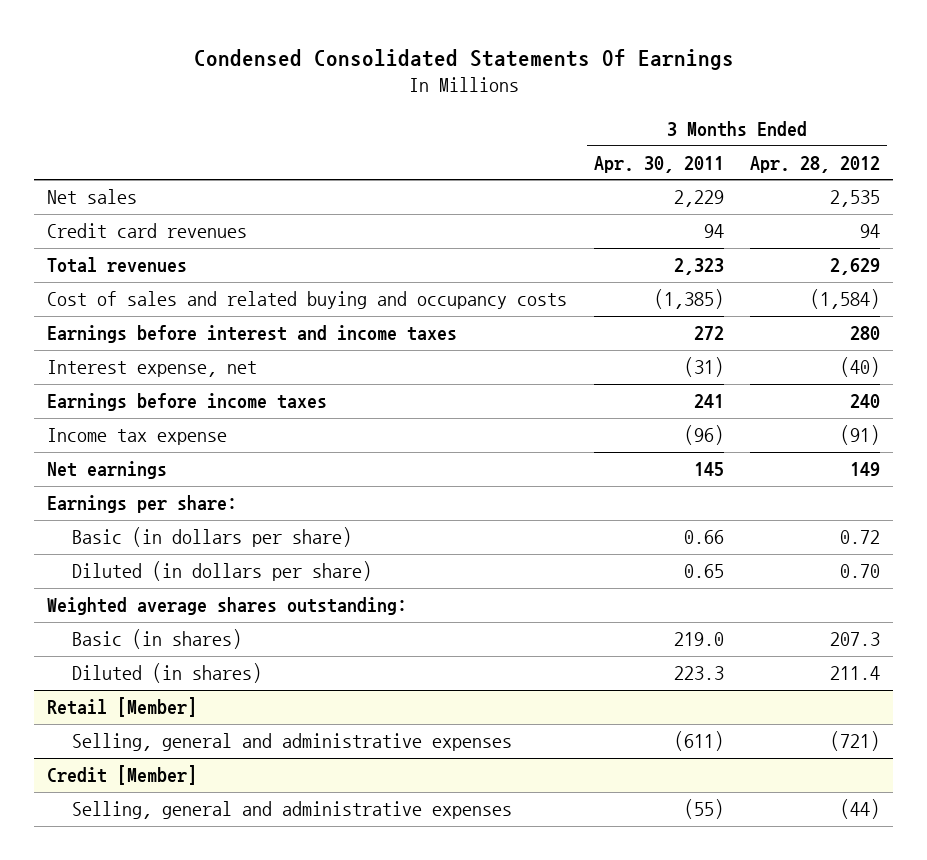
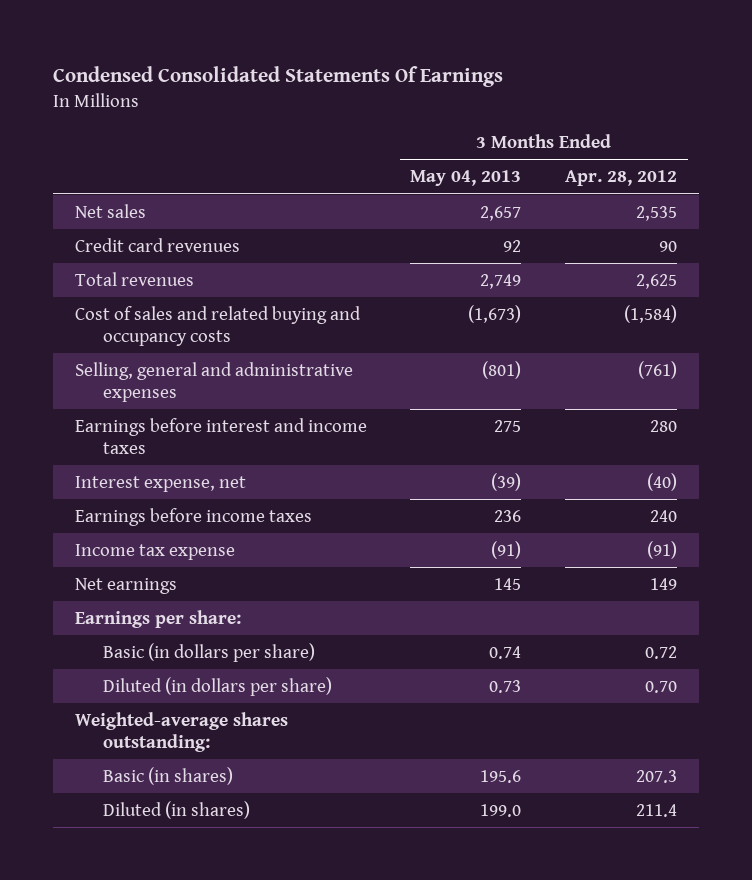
[593,155,724,173] Apr. 30, 2011 -> none
none -> [410,170,522,187] May 04, 2013
[860,224,881,239] 94 -> [658,240,677,252] 90
[830,258,881,276] 2,629 -> [635,273,677,289] 2,625
none -> [74,361,353,402] Selling, general and administrative expenses
[47,597,408,616] Weighted average shares outstanding: -> [74,711,288,752] Weighted-average shares outstanding:
[47,697,198,718] Retail [Member] -> none
[72,733,513,752] Selling, general and administrative expenses -> none
[47,765,198,786] Credit [Member] -> none
[72,801,513,820] Selling, general and administrative expenses -> none

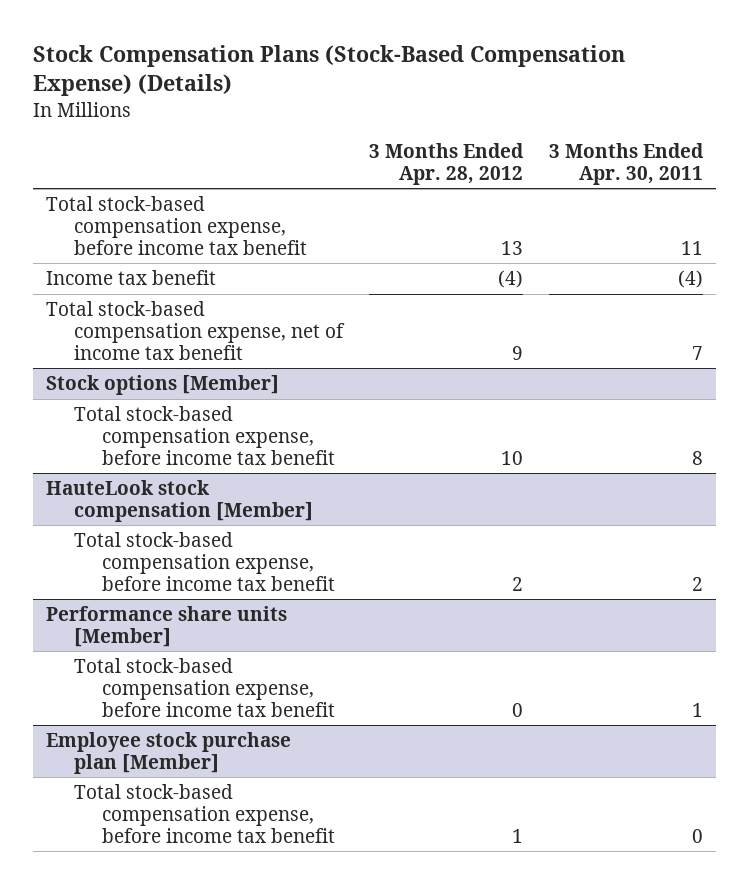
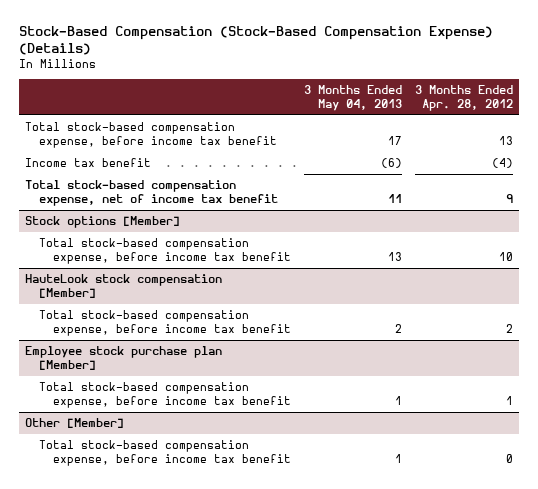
[32,45,625,97] Stock Compensation Plans (Stock-Based Compensation Expense) (Details) -> [18,25,493,55] Stock-Based Compensation (Stock-Based Compensation Expense) (Details)
[549,142,705,185] 3 Months Ended Apr. 30, 2011 -> none
none -> [304,84,403,111] 3 Months Ended May 04, 2013
[46,606,288,647] Performance share units [Member] -> none
[73,658,335,717] Total stock-based compensation expense, before income tax benefit -> none
none -> [25,418,125,429] Other [Member]
none -> [39,440,292,467] Total stock-based compensation expense, before income tax benefit

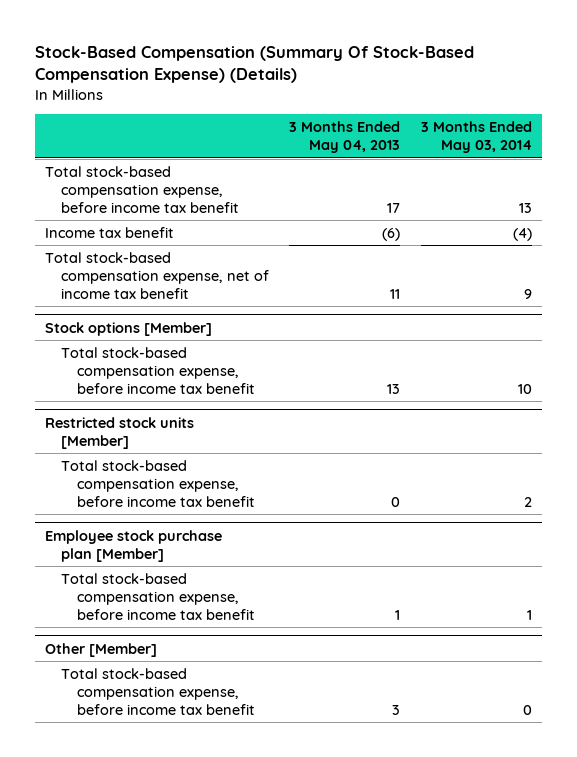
[18,25,493,55] Stock-Based Compensation (Stock-Based Compensation Expense) (Details) -> [35,45,475,84] Stock-Based Compensation (Summary Of Stock-Based Compensation Expense) (Details)
[414,84,513,111] 3 Months Ended Apr. 28, 2012 -> none
none -> [420,121,532,154] 3 Months Ended May 03, 2014
[25,274,223,299] HauteLook stock compensation [Member] -> none
none -> [45,416,195,449] Restricted stock units [Member]
[395,324,403,334] 2 -> [391,496,401,507] 0
[395,454,403,464] 1 -> [392,704,401,715] 3

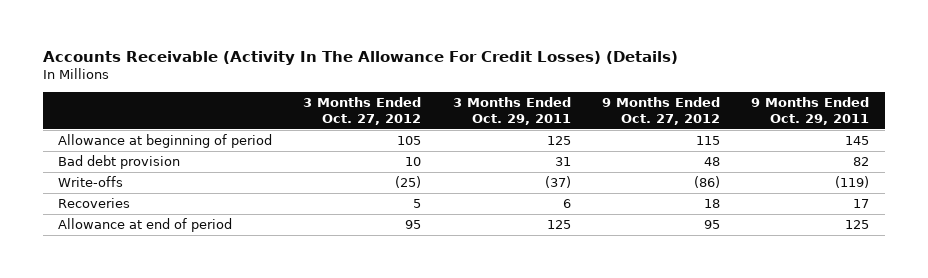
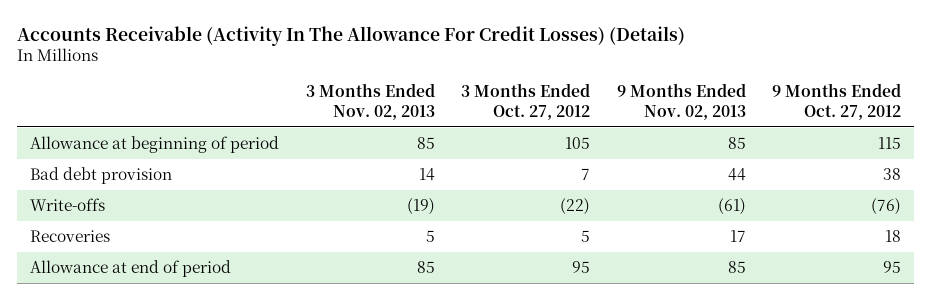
[452,97,571,126] 3 Months Ended Oct. 29, 2011 -> none
[751,97,870,126] 9 Months Ended Oct. 29, 2011 -> none
none -> [305,83,435,120] 3 Months Ended Nov. 02, 2013
none -> [616,83,746,120] 9 Months Ended Nov. 02, 2013
[405,157,422,167] 10 -> [581,167,591,180] 7
[704,157,721,167] 48 -> [882,167,901,180] 38
[395,176,422,189] (25) -> [560,197,591,215] (22)
[694,176,721,189] (86) -> [870,197,901,215] (76)

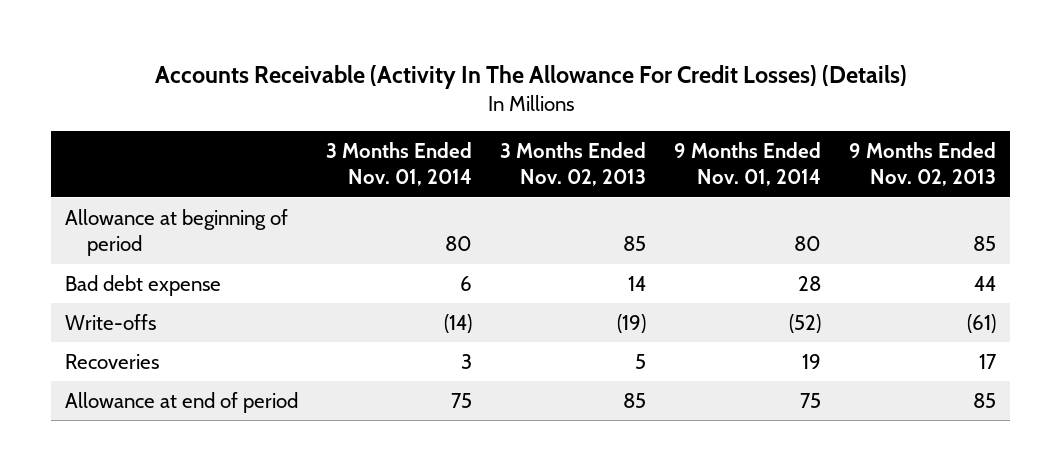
[461,83,591,120] 3 Months Ended Oct. 27, 2012 -> none
[771,83,901,120] 9 Months Ended Oct. 27, 2012 -> none
none -> [326,141,473,187] 3 Months Ended Nov. 01, 2014
none -> [674,141,822,187] 9 Months Ended Nov. 01, 2014
[30,166,173,184] Bad debt provision -> [65,274,222,296] Bad debt expense

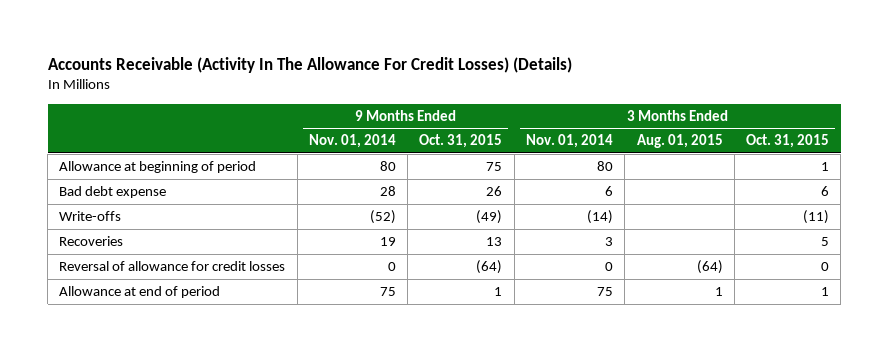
[500,141,647,187] 3 Months Ended Nov. 02, 2013 -> none
[849,141,997,187] 9 Months Ended Nov. 02, 2013 -> none
none -> [419,134,503,149] Oct. 31, 2015
none -> [636,134,723,149] Aug. 01, 2015
none -> [746,134,830,149] Oct. 31, 2015
none -> [59,260,286,271] Reversal of allowance for credit losses

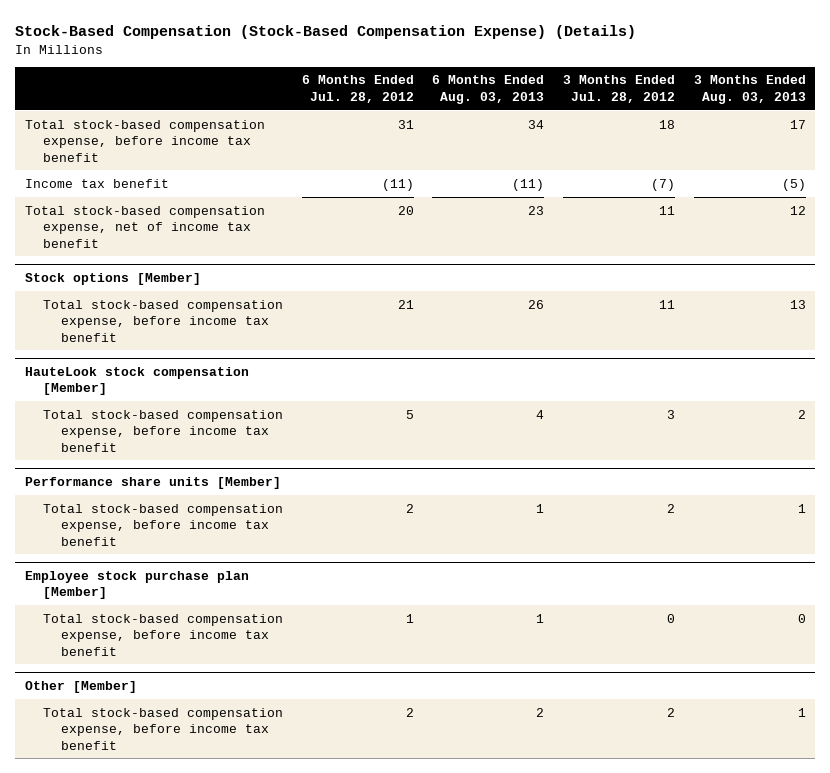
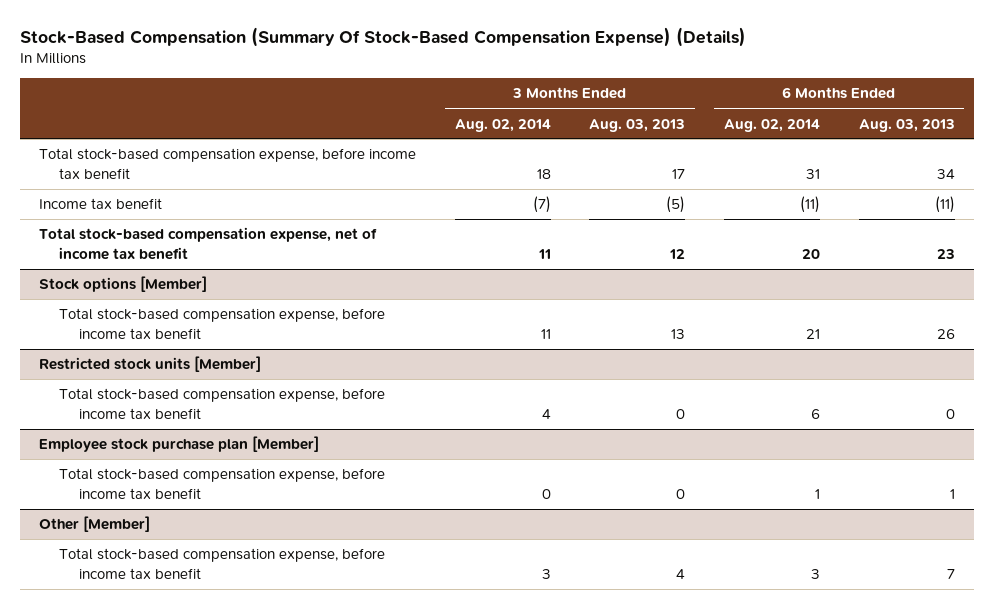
[15,24,637,39] Stock-Based Compensation (Stock-Based Compensation Expense) (Details) -> [19,26,746,47] Stock-Based Compensation (Summary Of Stock-Based Compensation Expense) (Details)
[301,75,414,103] 6 Months Ended Jul. 28, 2012 -> none
[562,75,675,103] 3 Months Ended Jul. 28, 2012 -> none
none -> [454,118,551,132] Aug. 02, 2014
none -> [723,118,820,132] Aug. 02, 2014
[24,366,249,396] HauteLook stock compensation [Member] -> none
[24,476,281,489] Performance share units [Member] -> none
[42,503,283,546] Total stock-based compensation expense, before income tax benefit -> none
none -> [38,356,261,373] Restricted stock units [Member]
[536,409,545,419] 4 -> [945,408,955,419] 0
[797,409,806,419] 2 -> [676,408,686,419] 0
[536,707,545,717] 2 -> [946,568,955,579] 7
[797,707,806,717] 1 -> [676,568,686,579] 4

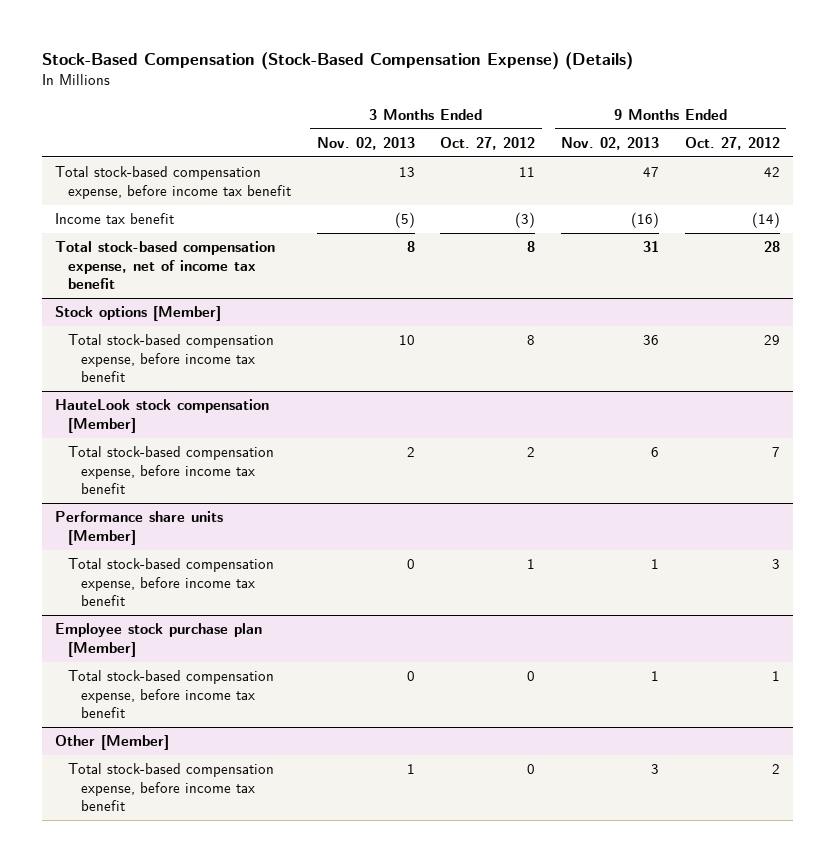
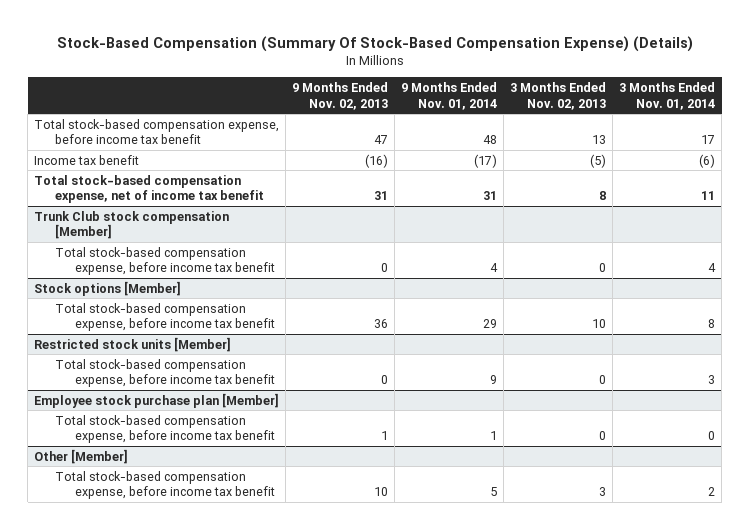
[41,52,633,71] Stock-Based Compensation (Stock-Based Compensation Expense) (Details) -> [56,35,693,52] Stock-Based Compensation (Summary Of Stock-Based Compensation Expense) (Details)
[440,136,536,150] Oct. 27, 2012 -> none
[684,136,780,150] Oct. 27, 2012 -> none
none -> [401,82,498,110] 9 Months Ended Nov. 01, 2014
none -> [619,82,716,110] 3 Months Ended Nov. 01, 2014
none -> [34,210,230,240] Trunk Club stock compensation [Member]
none -> [54,246,275,276] Total stock-based compensation expense, before income tax benefit
[54,399,269,433] HauteLook stock compensation [Member] -> none
[54,511,223,545] Performance share units [Member] -> none
[67,558,274,606] Total stock-based compensation expense, before income tax benefit -> none
none -> [34,336,232,352] Restricted stock units [Member]
[406,447,415,458] 2 -> [599,375,607,385] 0
[651,447,660,458] 6 -> [381,375,389,385] 0
[406,764,415,775] 1 -> [599,487,607,497] 3
[651,764,660,775] 3 -> [374,487,389,497] 10

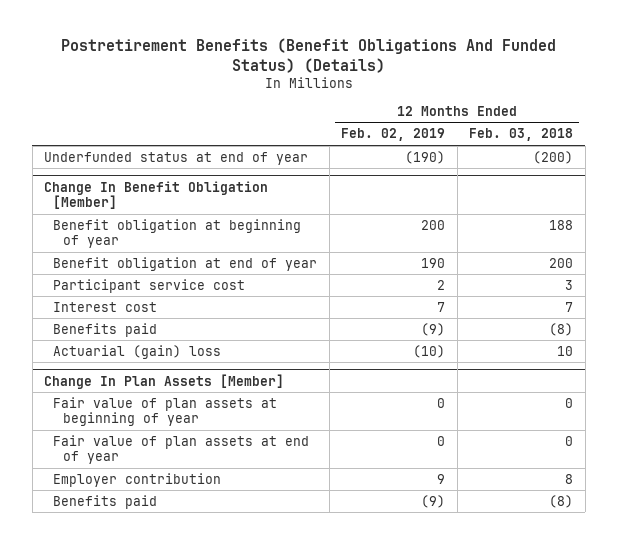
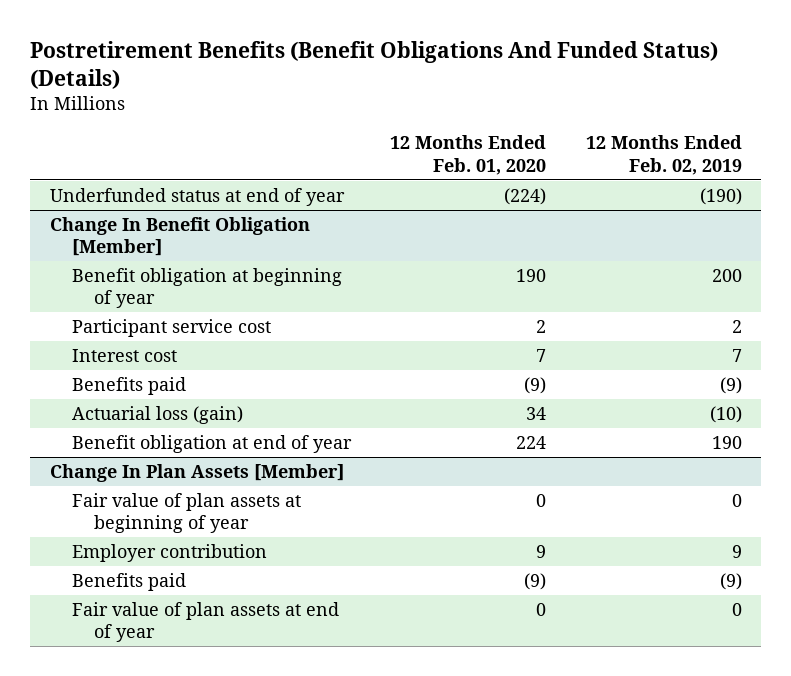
[469,128,574,142] Feb. 03, 2018 -> none
none -> [390,135,547,175] 12 Months Ended Feb. 01, 2020
[53,344,222,359] Actuarial (gain) loss -> [71,405,243,424] Actuarial loss (gain)
[53,256,318,271] Benefit obligation at end of year -> [71,434,352,453] Benefit obligation at end of year
[53,434,310,465] Fair value of plan assets at end of year -> [71,601,339,643] Fair value of plan assets at end of year

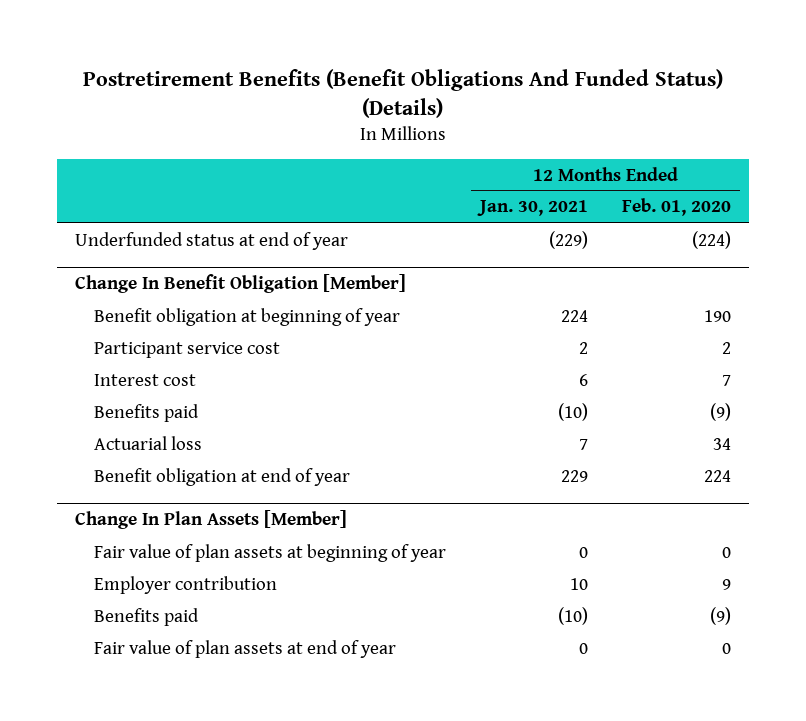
[585,135,742,175] 12 Months Ended Feb. 02, 2019 -> none
none -> [477,200,589,217] Jan. 30, 2021
[71,405,243,424] Actuarial loss (gain) -> [93,435,202,450] Actuarial loss

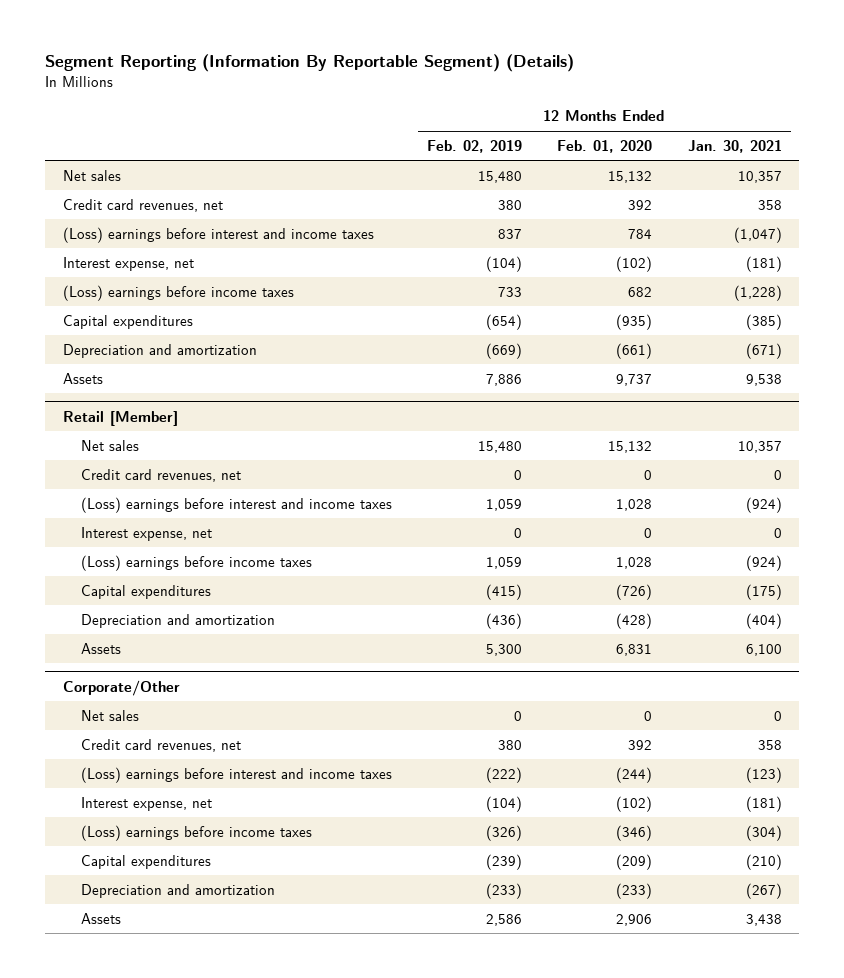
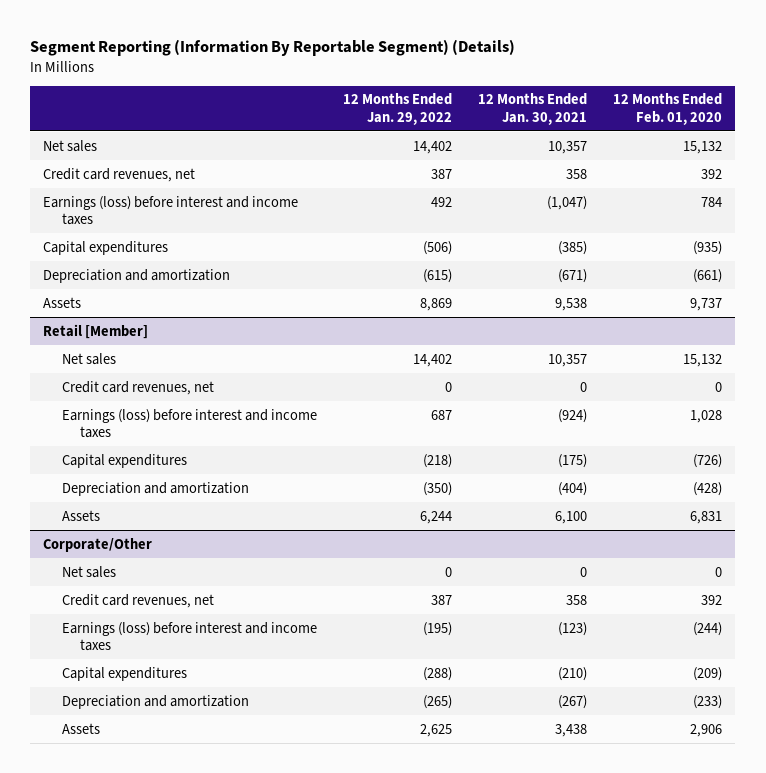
[427,139,523,153] Feb. 02, 2019 -> none
none -> [342,93,452,125] 12 Months Ended Jan. 29, 2022
[62,256,194,271] Interest expense, net -> none
[62,284,294,301] (Loss) earnings before income taxes -> none
[62,226,374,243] (Loss) earnings before interest and income taxes -> [43,195,299,225] Earnings (loss) before interest and income taxes
[80,526,212,541] Interest expense, net -> none
[80,554,312,571] (Loss) earnings before income taxes -> none
[80,496,392,513] (Loss) earnings before interest and income taxes -> [61,408,317,438] Earnings (loss) before interest and income taxes
[80,796,212,811] Interest expense, net -> none
[80,824,312,841] (Loss) earnings before income taxes -> none
[80,766,392,783] (Loss) earnings before interest and income taxes -> [61,621,317,651] Earnings (loss) before interest and income taxes

